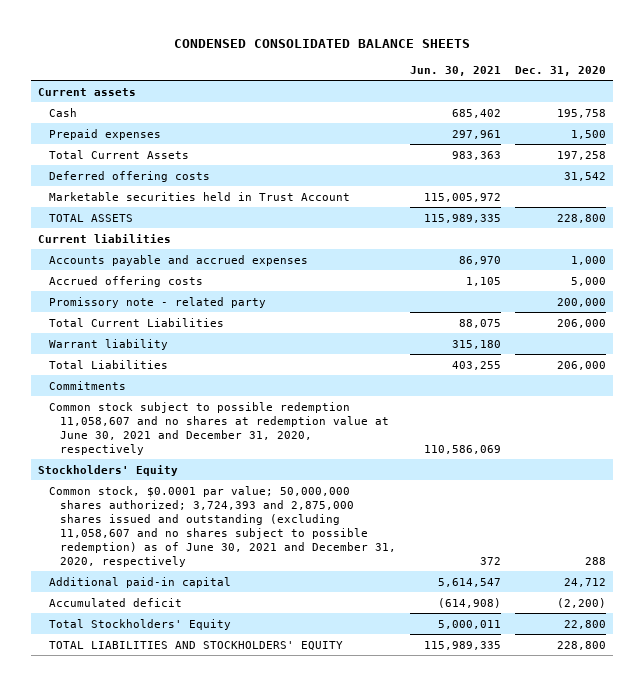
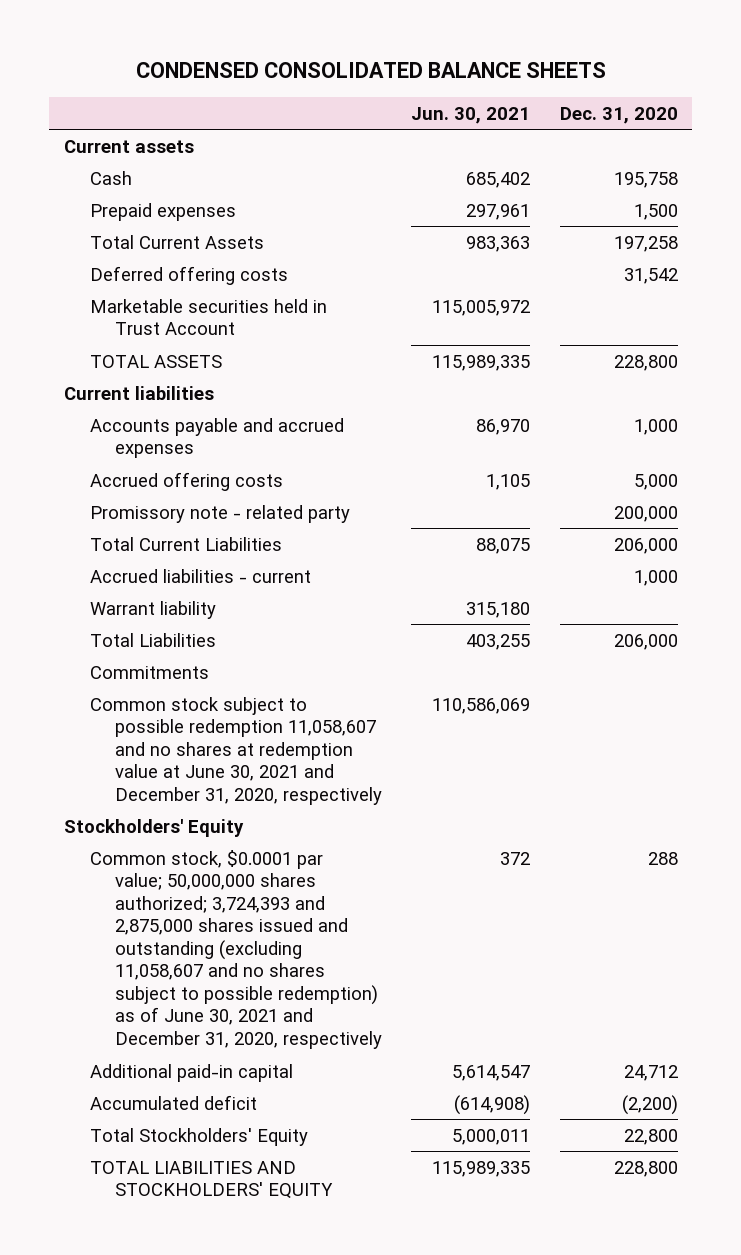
none -> [89,568,311,583] Accrued liabilities - current

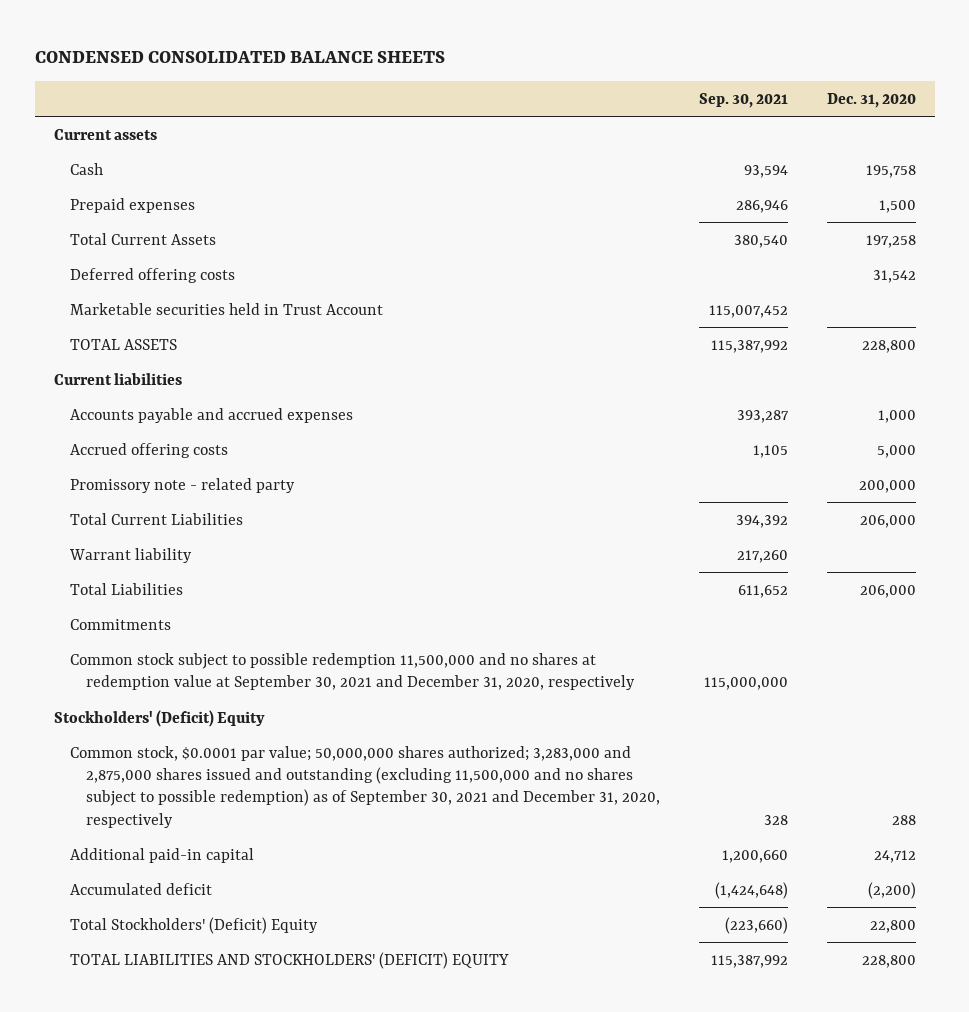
[411,106,531,124] Jun. 30, 2021 -> none
none -> [698,92,788,108] Sep. 30, 2021
[89,568,311,583] Accrued liabilities - current -> none
[89,696,383,805] Common stock subject to possible redemption 11,058,607 and no shares at redemption value at June 30, 2021 and December 31, 2020, respectively -> [69,652,636,691] Common stock subject to possible redemption 11,500,000 and no shares at redemption value at September 30, 2021 and December 31, 2020, respectively
[63,818,244,837] Stockholders' Equity -> [53,709,265,727] Stockholders' (Deficit) Equity
[89,849,383,1049] Common stock, $0.0001 par value; 50,000,000 shares authorized; 3,724,393 and 2,875,000 shares issued and outstanding (excluding 11,058,607 and no shares subject to possible redemption) as of June 30, 2021 and December 31, 2020, respectively -> [69,745,661,828] Common stock, $0.0001 par value; 50,000,000 shares authorized; 3,283,000 and 2,875,000 shares issued and outstanding (excluding 11,500,000 and no shares subject to possible redemption) as of September 30, 2021 and December 31, 2020, respectively
[89,1127,308,1146] Total Stockholders' Equity -> [69,916,318,934] Total Stockholders' (Deficit) Equity
[89,1160,334,1200] TOTAL LIABILITIES AND STOCKHOLDERS' EQUITY -> [69,951,509,969] TOTAL LIABILITIES AND STOCKHOLDERS' (DEFICIT) EQUITY

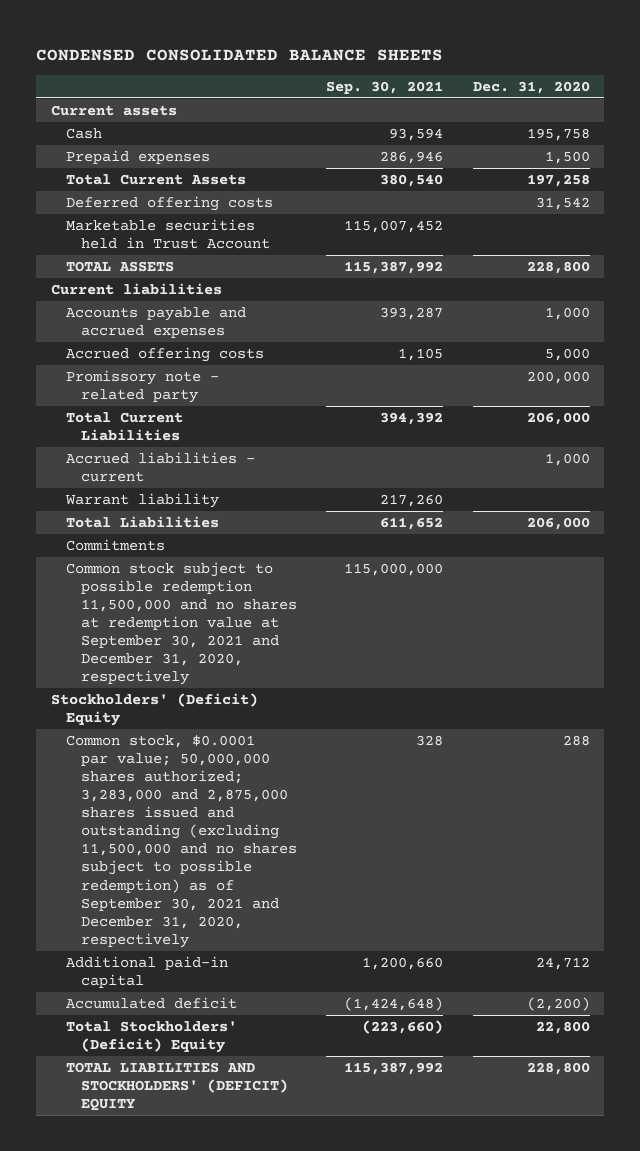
none -> [65,451,255,482] Accrued liabilities - current

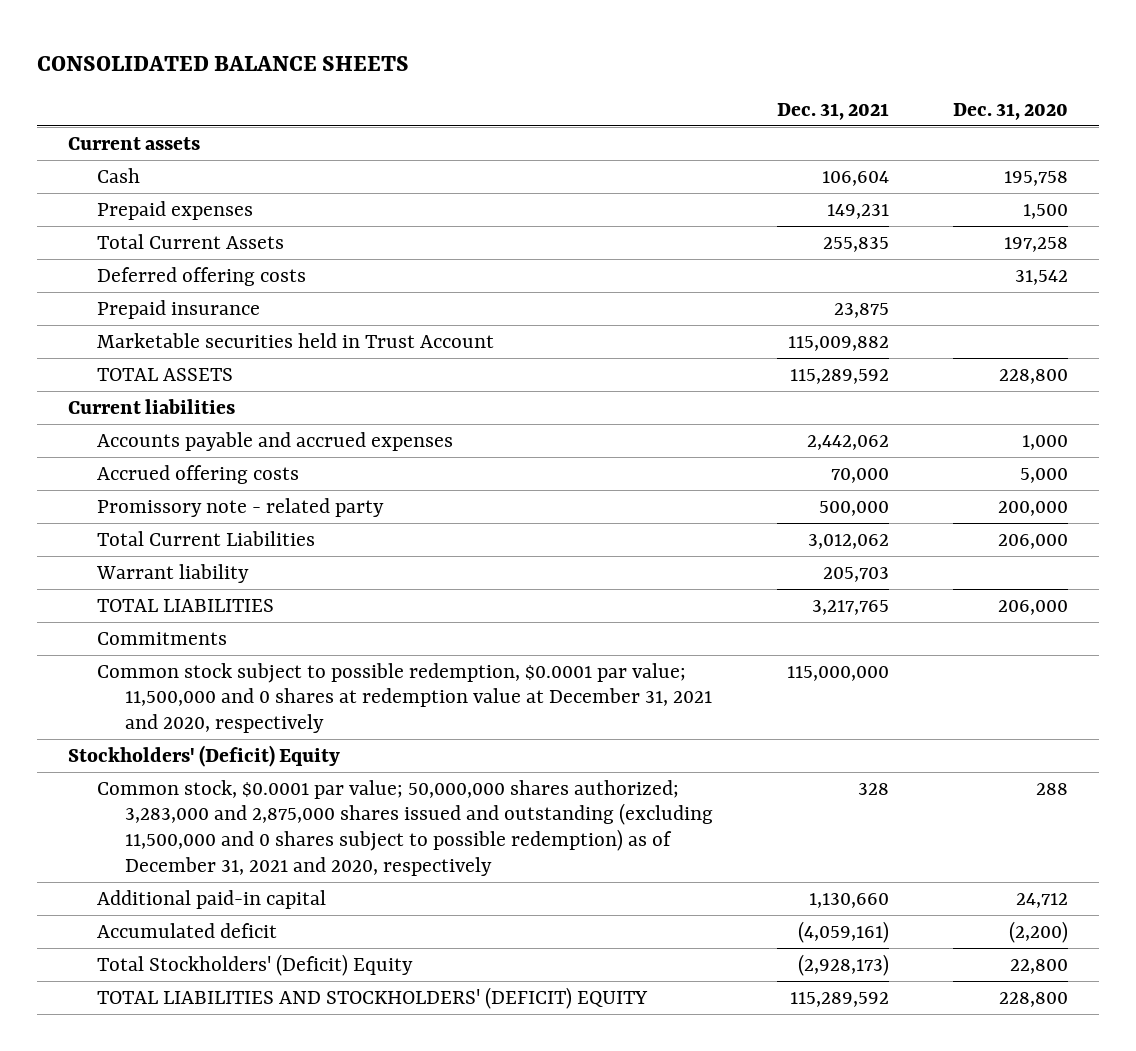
[36,48,444,61] CONDENSED CONSOLIDATED BALANCE SHEETS -> [36,56,409,72] CONSOLIDATED BALANCE SHEETS
[326,80,444,94] Sep. 30, 2021 -> none
none -> [776,102,889,120] Dec. 31, 2021
none -> [96,299,260,319] Prepaid insurance
[65,451,255,482] Accrued liabilities - current -> none
[65,515,219,528] Total Liabilities -> [96,598,274,612] TOTAL LIABILITIES
[65,561,297,686] Common stock subject to possible redemption 11,500,000 and no shares at redemption value at September 30, 2021 and December 31, 2020, respectively -> [96,662,713,734] Common stock subject to possible redemption, $0.0001 par value; 11,500,000 and 0 shares at redemption value at December 31, 2021 and 2020, respectively
[65,734,297,948] Common stock, $0.0001 par value; 50,000,000 shares authorized; 3,283,000 and 2,875,000 shares issued and outstanding (excluding 11,500,000 and no shares subject to possible redemption) as of September 30, 2021 and December 31, 2020, respectively -> [96,779,714,877] Common stock, $0.0001 par value; 50,000,000 shares authorized; 3,283,000 and 2,875,000 shares issued and outstanding (excluding 11,500,000 and 0 shares subject to possible redemption) as of December 31, 2021 and 2020, respectively

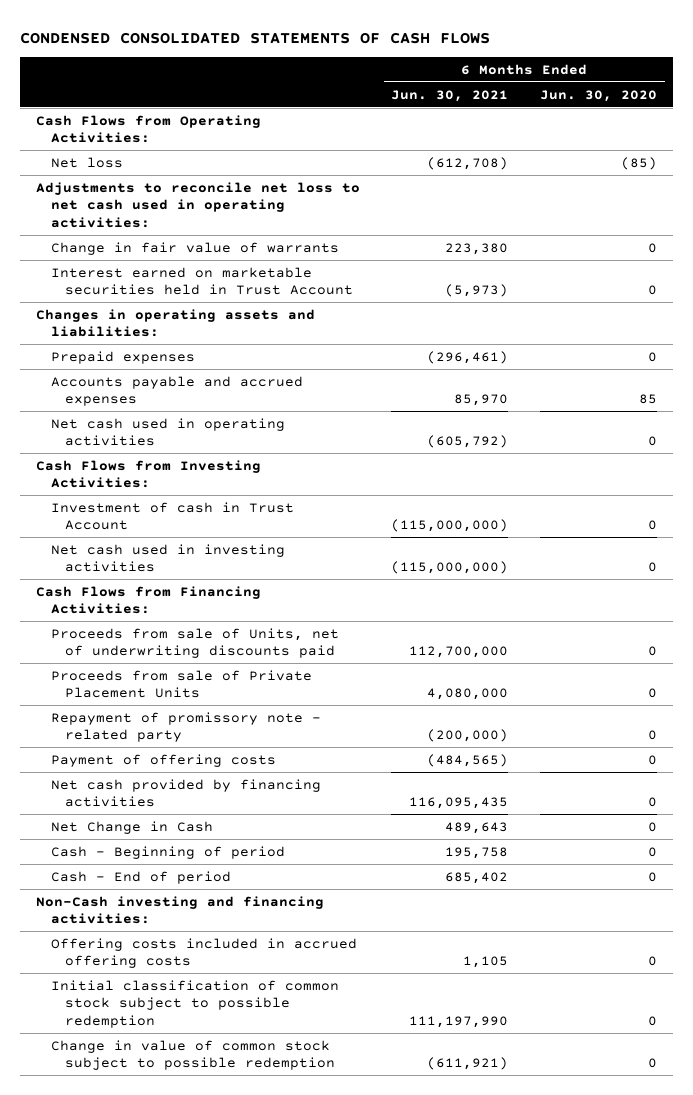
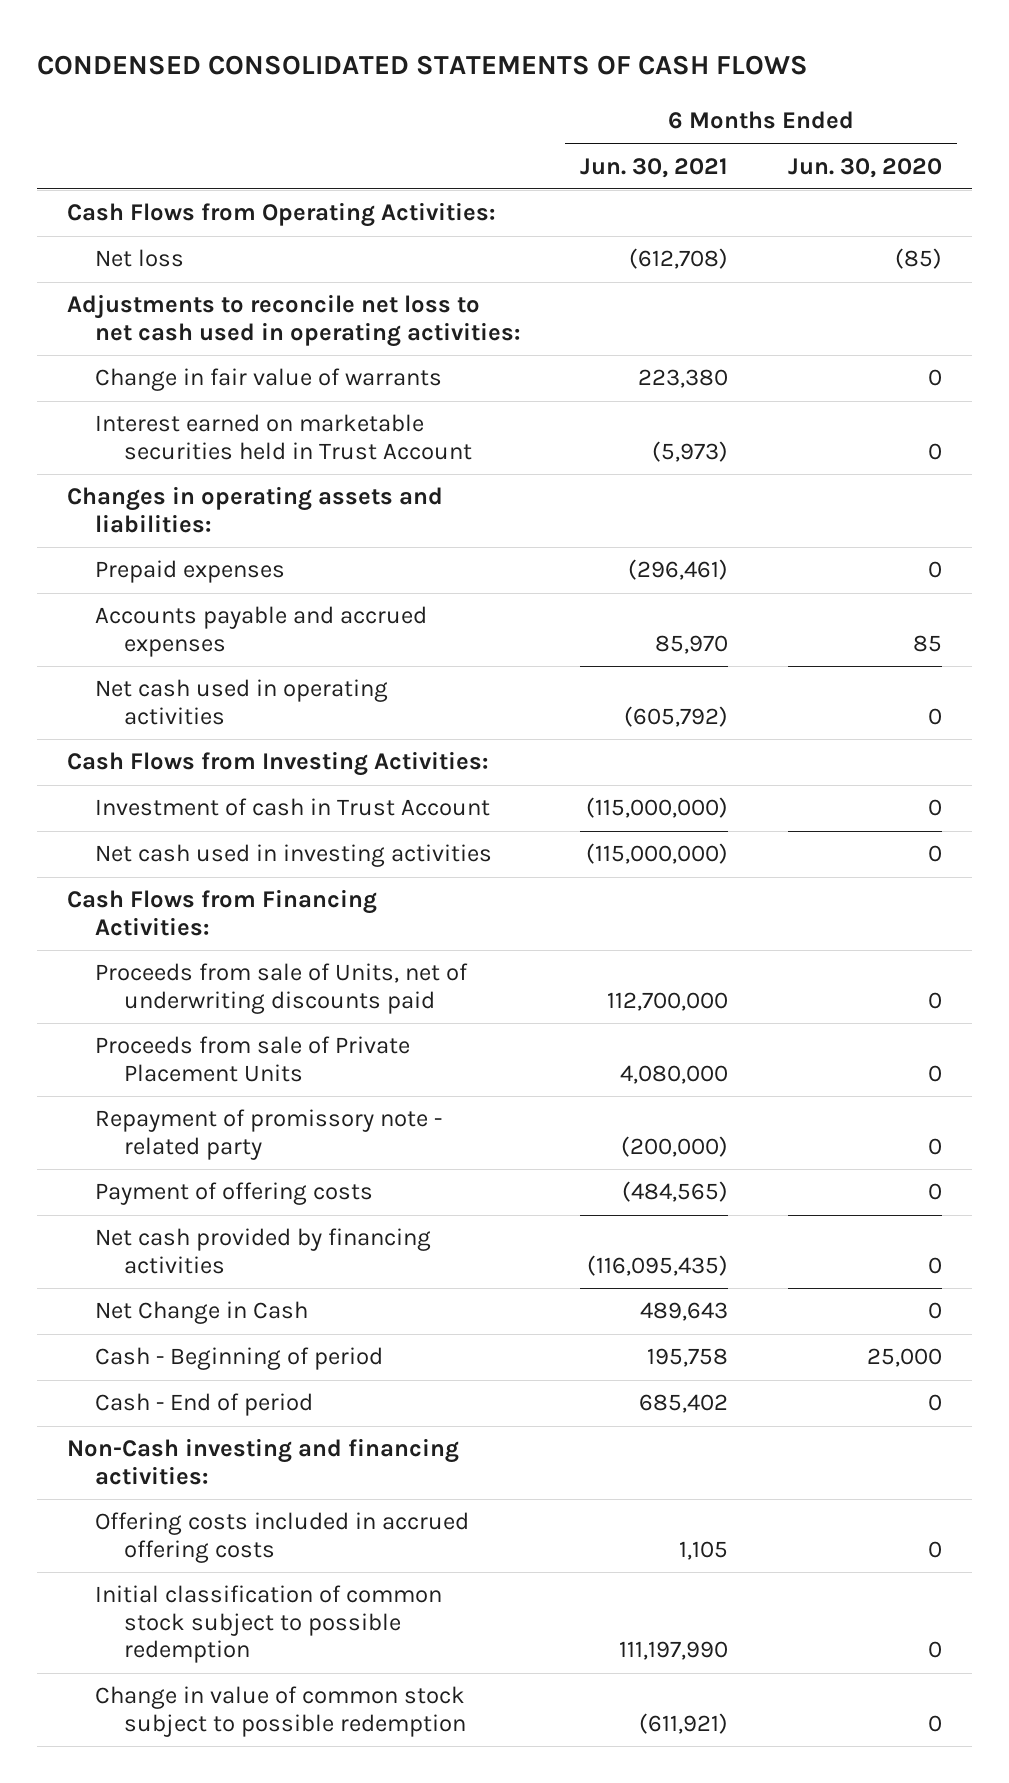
[409,797,509,810] 116,095,435 -> [587,1254,729,1276] (116,095,435)
[648,846,658,857] 0 -> [867,1348,943,1368] 25,000

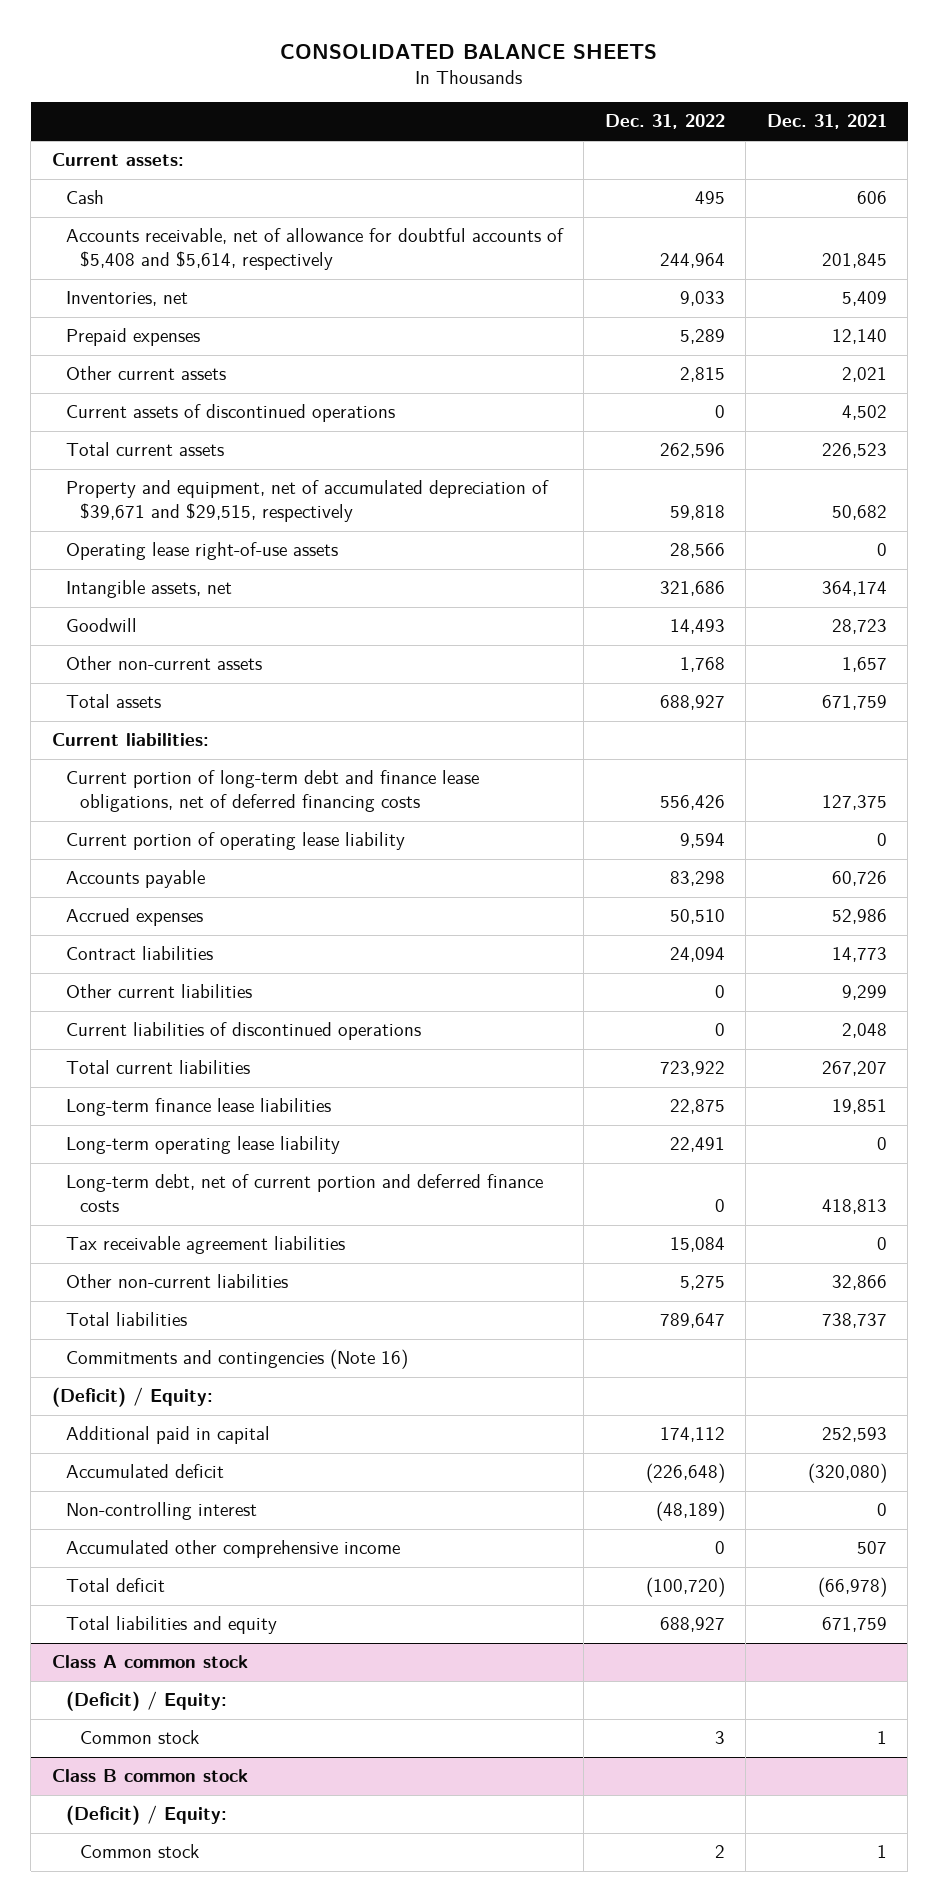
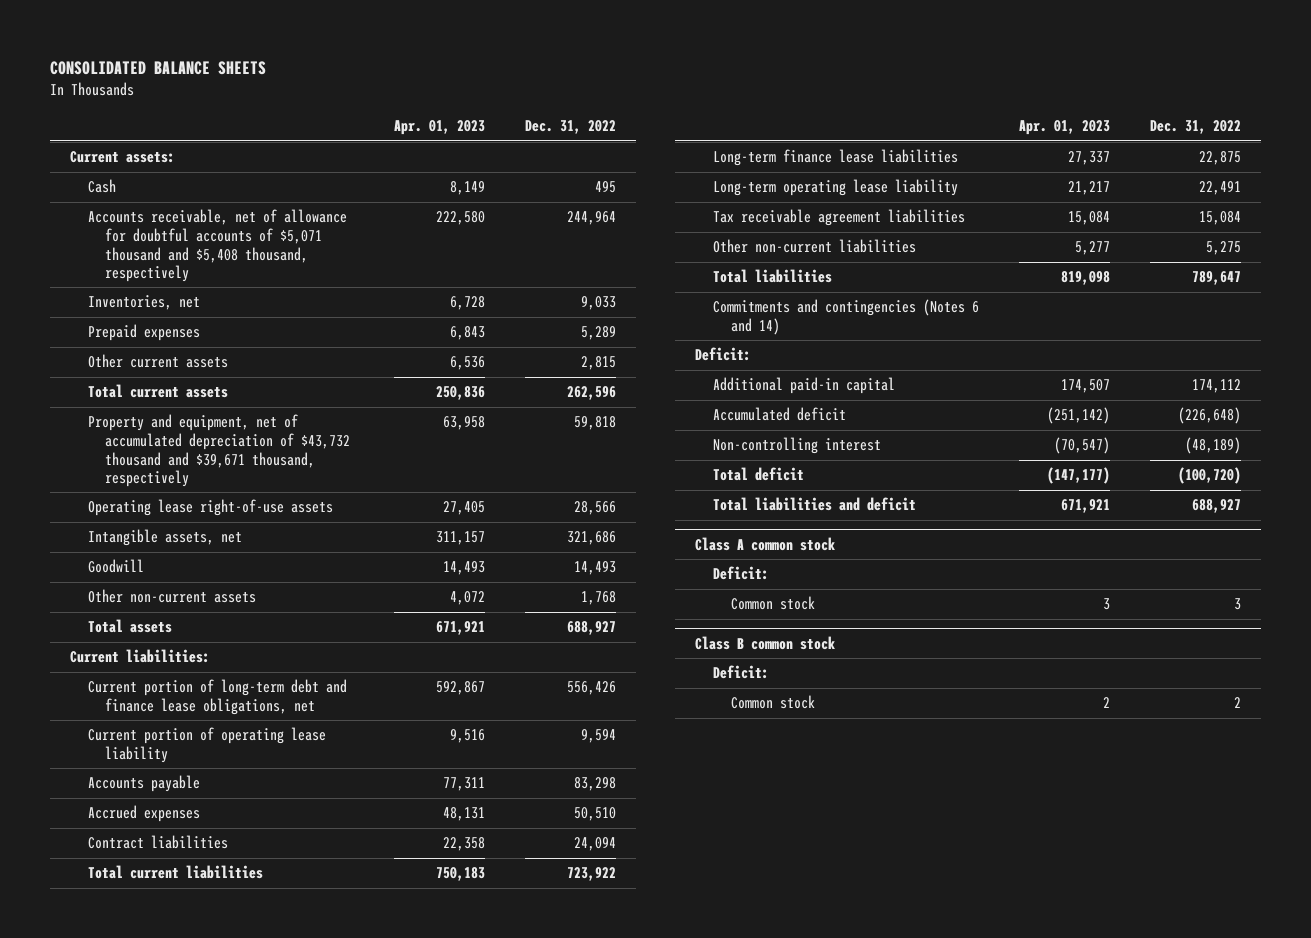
[766,114,887,130] Dec. 31, 2021 -> none
none -> [393,120,485,136] Apr. 01, 2023
[65,228,564,270] Accounts receivable, net of allowance for doubtful accounts of $5,408 and $5,614, respectively -> [87,209,347,283] Accounts receivable, net of allowance for doubtful accounts of $5,071 thousand and $5,408 thousand, respectively
[65,404,395,423] Current assets of discontinued operations -> none
[65,480,549,522] Property and equipment, net of accumulated depreciation of $39,671 and $29,515, respectively -> [87,414,351,488] Property and equipment, net of accumulated depreciation of $43,732 thousand and $39,671 thousand, respectively
[65,770,479,812] Current portion of long-term debt and finance lease obligations, net of deferred financing costs -> [87,679,347,715] Current portion of long-term debt and finance lease obligations, net
[65,984,252,999] Other current liabilities -> none
[65,1022,421,1041] Current liabilities of discontinued operations -> none
[65,1174,543,1212] Long-term debt, net of current portion and deferred finance costs -> none
[65,1349,408,1370] Commitments and contingencies (Note 16) -> [712,299,979,335] Commitments and contingencies (Notes 6 and 14)
[51,1387,213,1408] (Deficit) / Equity: -> [694,347,751,362] Deficit:
[65,1426,270,1445] Additional paid in capital -> [712,377,895,395] Additional paid-in capital
[65,1540,400,1559] Accumulated other comprehensive income -> none
[65,1616,277,1635] Total liabilities and equity -> [712,497,916,512] Total liabilities and deficit
[65,1691,227,1712] (Deficit) / Equity: -> [712,566,769,581] Deficit:
[65,1805,227,1826] (Deficit) / Equity: -> [712,665,769,680] Deficit:

